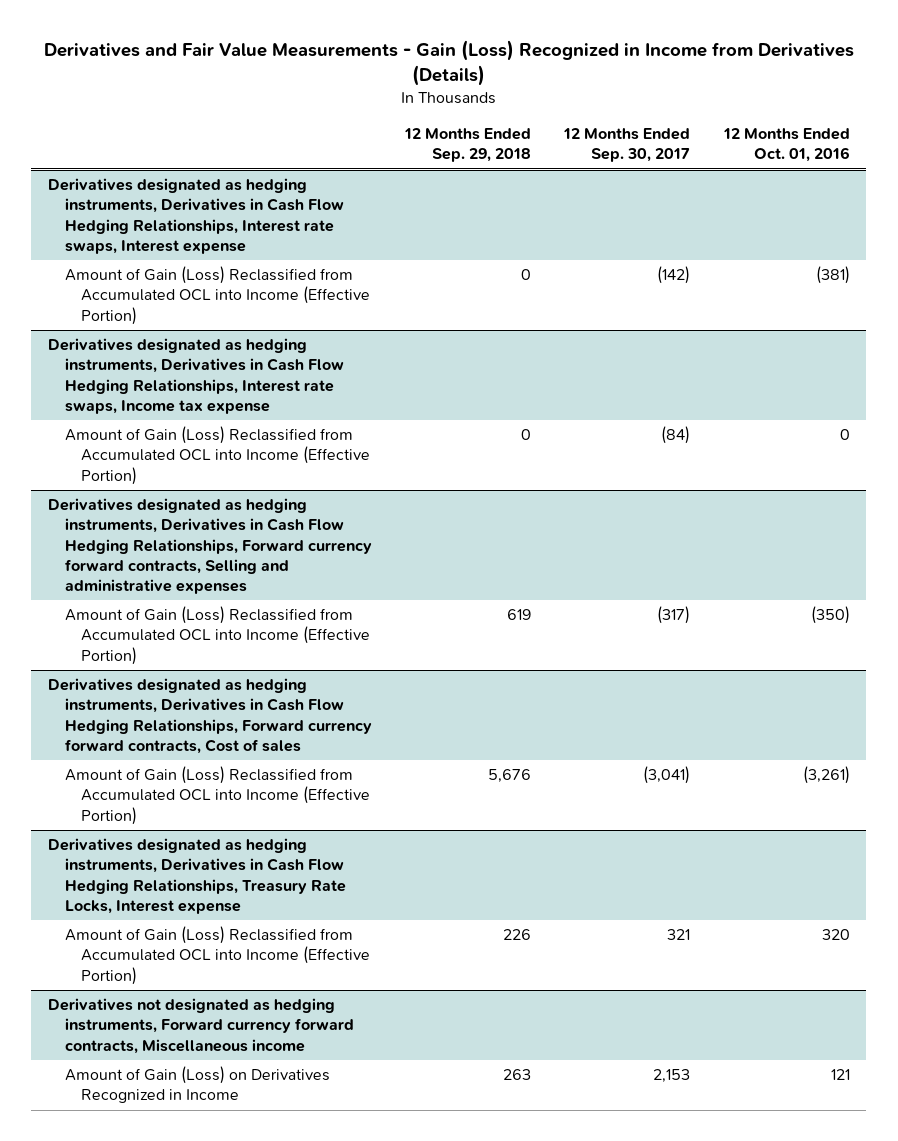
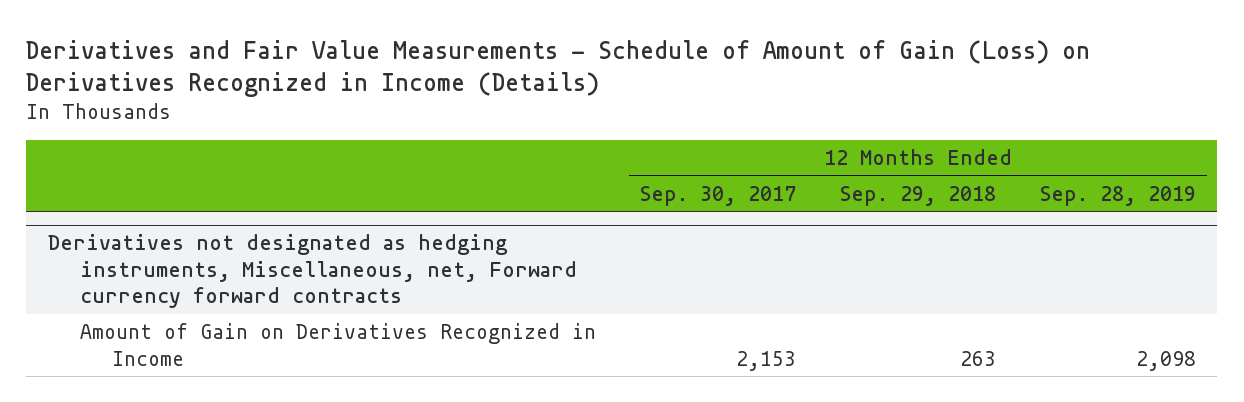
[43,40,854,87] Derivatives and Fair Value Measurements - Gain (Loss) Recognized in Income from Derivatives (Details) -> [26,39,1091,98] Derivatives and Fair Value Measurements - Schedule of Amount of Gain (Loss) on Derivatives Recognized in Income (Details)
[722,128,850,163] 12 Months Ended Oct. 01, 2016 -> none
none -> [1039,185,1196,206] Sep. 28, 2019
[47,178,344,254] Derivatives designated as hedging instruments, Derivatives in Cash Flow Hedging Relationships, Interest rate swaps, Interest expense -> none
[64,266,371,325] Amount of Gain (Loss) Reclassified from Accumulated OCL into Income (Effective Portion) -> none
[47,338,344,414] Derivatives designated as hedging instruments, Derivatives in Cash Flow Hedging Relationships, Interest rate swaps, Income tax expense -> none
[64,426,371,485] Amount of Gain (Loss) Reclassified from Accumulated OCL into Income (Effective Portion) -> none
[47,498,372,594] Derivatives designated as hedging instruments, Derivatives in Cash Flow Hedging Relationships, Forward currency forward contracts, Selling and administrative expenses -> none
[64,606,371,665] Amount of Gain (Loss) Reclassified from Accumulated OCL into Income (Effective Portion) -> none
[47,678,372,754] Derivatives designated as hedging instruments, Derivatives in Cash Flow Hedging Relationships, Forward currency forward contracts, Cost of sales -> none
[64,766,371,825] Amount of Gain (Loss) Reclassified from Accumulated OCL into Income (Effective Portion) -> none
[47,838,346,914] Derivatives designated as hedging instruments, Derivatives in Cash Flow Hedging Relationships, Treasury Rate Locks, Interest expense -> none
[64,926,371,985] Amount of Gain (Loss) Reclassified from Accumulated OCL into Income (Effective Portion) -> none
[47,998,354,1054] Derivatives not designated as hedging instruments, Forward currency forward contracts, Miscellaneous income -> [48,234,578,309] Derivatives not designated as hedging instruments, Miscellaneous, net, Forward currency forward contracts
[64,1066,330,1104] Amount of Gain (Loss) on Derivatives Recognized in Income -> [80,322,597,366] Amount of Gain on Derivatives Recognized in Income

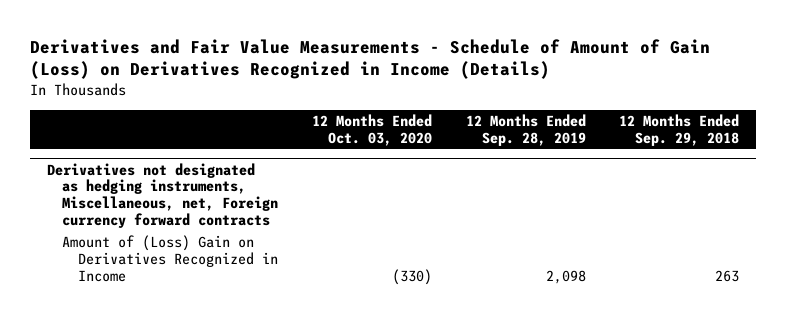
[639,185,796,206] Sep. 30, 2017 -> none
none -> [311,114,432,146] 12 Months Ended Oct. 03, 2020
[48,234,578,309] Derivatives not designated as hedging instruments, Miscellaneous, net, Forward currency forward contracts -> [46,162,279,229] Derivatives not designated as hedging instruments, Miscellaneous, net, Foreign currency forward contracts
[80,322,597,366] Amount of Gain on Derivatives Recognized in Income -> [62,235,278,282] Amount of (Loss) Gain on Derivatives Recognized in Income

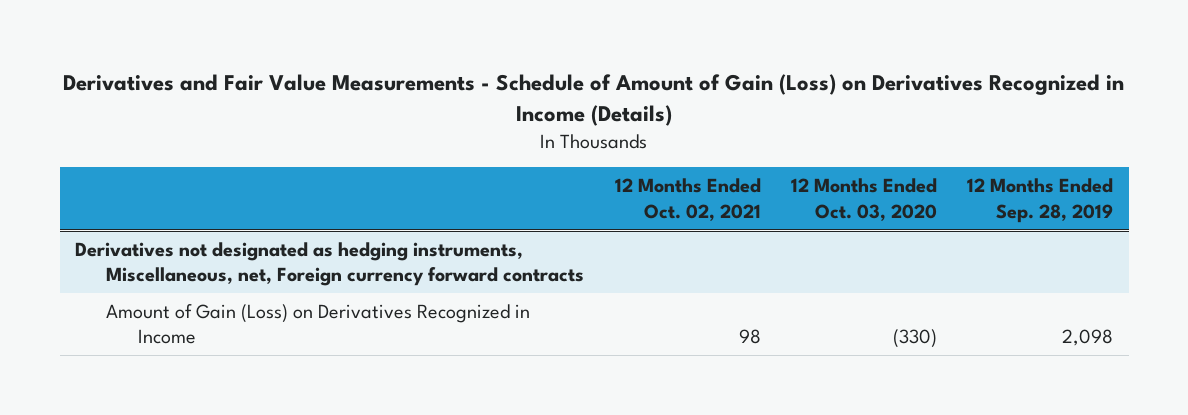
[619,114,740,146] 12 Months Ended Sep. 29, 2018 -> none
none -> [614,178,761,221] 12 Months Ended Oct. 02, 2021
[62,235,278,282] Amount of (Loss) Gain on Derivatives Recognized in Income -> [106,303,531,345] Amount of Gain (Loss) on Derivatives Recognized in Income

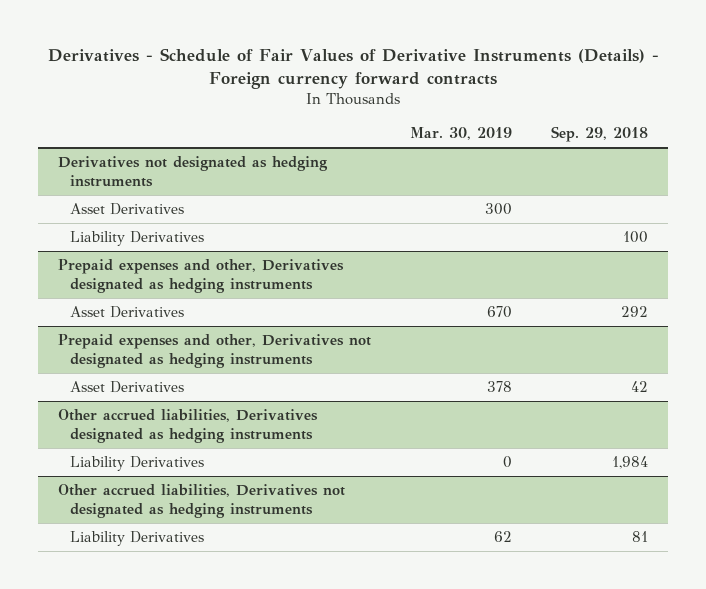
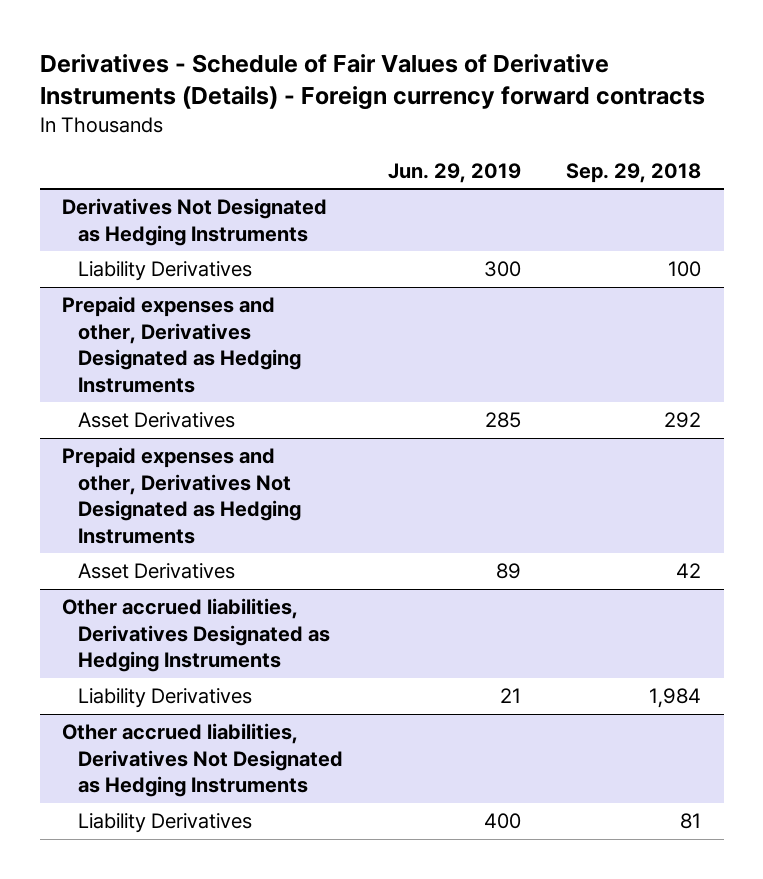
[410,127,513,141] Mar. 30, 2019 -> none
none -> [387,162,521,183] Jun. 29, 2019
[70,203,185,216] Asset Derivatives -> none
[57,156,328,188] Derivatives not designated as hedging instruments -> [62,198,328,246] Derivatives Not Designated as Hedging Instruments
[57,259,344,294] Prepaid expenses and other, Derivatives designated as hedging instruments -> [62,296,301,393] Prepaid expenses and other, Derivatives Designated as Hedging Instruments
[57,334,371,369] Prepaid expenses and other, Derivatives not designated as hedging instruments -> [62,447,301,544] Prepaid expenses and other, Derivatives Not Designated as Hedging Instruments
[57,409,318,444] Other accrued liabilities, Derivatives designated as hedging instruments -> [62,598,330,673] Other accrued liabilities, Derivatives Designated as Hedging Instruments
[57,484,345,519] Other accrued liabilities, Derivatives not designated as hedging instruments -> [62,723,343,798] Other accrued liabilities, Derivatives Not Designated as Hedging Instruments

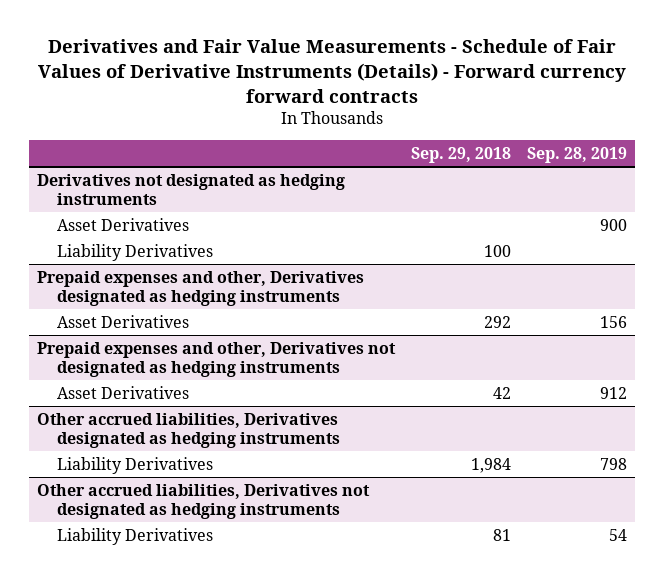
[39,53,705,111] Derivatives - Schedule of Fair Values of Derivative Instruments (Details) - Foreign currency forward contracts -> [37,39,626,103] Derivatives and Fair Value Measurements - Schedule of Fair Values of Derivative Instruments (Details) - Forward currency forward contracts
[387,162,521,183] Jun. 29, 2019 -> none
none -> [527,147,628,164] Sep. 28, 2019
[62,198,328,246] Derivatives Not Designated as Hedging Instruments -> [36,173,345,206] Derivatives not designated as hedging instruments
none -> [56,217,189,231] Asset Derivatives
[62,296,301,393] Prepaid expenses and other, Derivatives Designated as Hedging Instruments -> [36,270,364,307] Prepaid expenses and other, Derivatives designated as hedging instruments
[62,447,301,544] Prepaid expenses and other, Derivatives Not Designated as Hedging Instruments -> [36,341,396,378] Prepaid expenses and other, Derivatives not designated as hedging instruments
[62,598,330,673] Other accrued liabilities, Derivatives Designated as Hedging Instruments -> [36,412,340,449] Other accrued liabilities, Derivatives designated as hedging instruments
[62,723,343,798] Other accrued liabilities, Derivatives Not Designated as Hedging Instruments -> [36,483,370,520] Other accrued liabilities, Derivatives not designated as hedging instruments

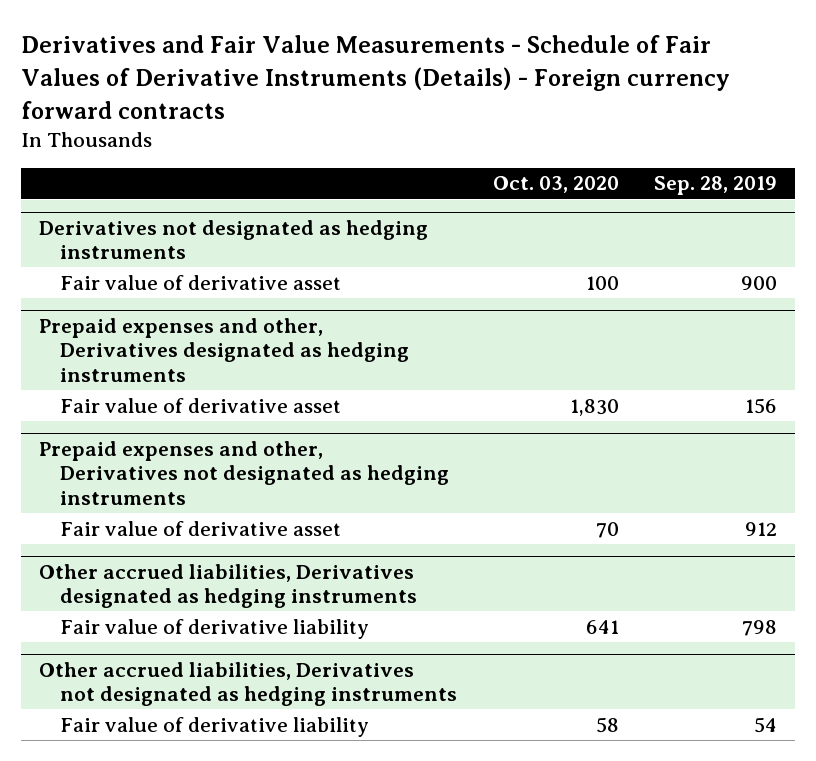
[37,39,626,103] Derivatives and Fair Value Measurements - Schedule of Fair Values of Derivative Instruments (Details) - Forward currency forward contracts -> [20,35,730,119] Derivatives and Fair Value Measurements - Schedule of Fair Values of Derivative Instruments (Details) - Foreign currency forward contracts
[410,147,511,164] Sep. 29, 2018 -> none
none -> [492,176,619,194] Oct. 03, 2020
[56,243,213,261] Liability Derivatives -> none
[56,217,189,231] Asset Derivatives -> [60,274,342,290] Fair value of derivative asset
[56,314,189,328] Asset Derivatives -> [60,397,342,413] Fair value of derivative asset
[56,385,189,399] Asset Derivatives -> [60,520,342,536] Fair value of derivative asset
[56,456,213,474] Liability Derivatives -> [60,618,370,639] Fair value of derivative liability
[56,527,213,545] Liability Derivatives -> [60,716,370,737] Fair value of derivative liability

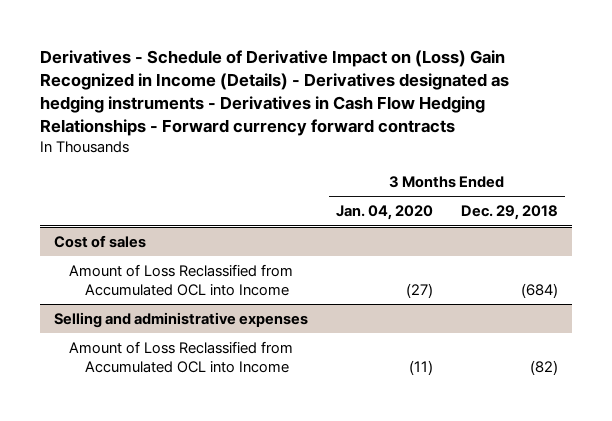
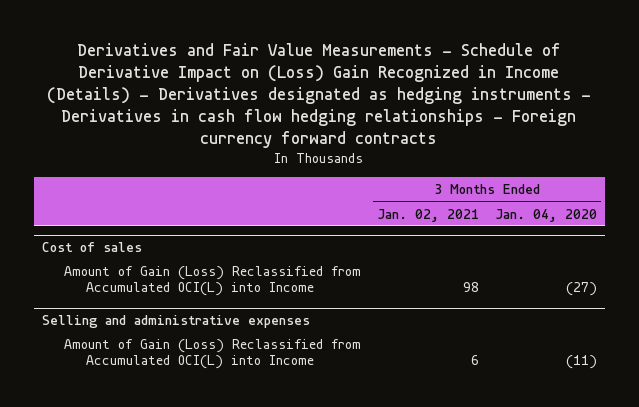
[39,50,509,137] Derivatives - Schedule of Derivative Impact on (Loss) Gain Recognized in Income (Details) - Derivatives designated as hedging instruments - Derivatives in Cash Flow Hedging Relationships - Forward currency forward contracts -> [47,42,592,148] Derivatives and Fair Value Measurements - Schedule of Derivative Impact on (Loss) Gain Recognized in Income (Details) - Derivatives designated as hedging instruments - Derivatives in cash flow hedging relationships - Foreign currency forward contracts
[461,205,559,221] Dec. 29, 2018 -> none
none -> [376,208,479,222] Jan. 02, 2021
[69,263,294,296] Amount of Loss Reclassified from Accumulated OCL into Income -> [63,266,361,297] Amount of Gain (Loss) Reclassified from Accumulated OCI(L) into Income
[69,340,294,373] Amount of Loss Reclassified from Accumulated OCL into Income -> [63,339,361,370] Amount of Gain (Loss) Reclassified from Accumulated OCI(L) into Income

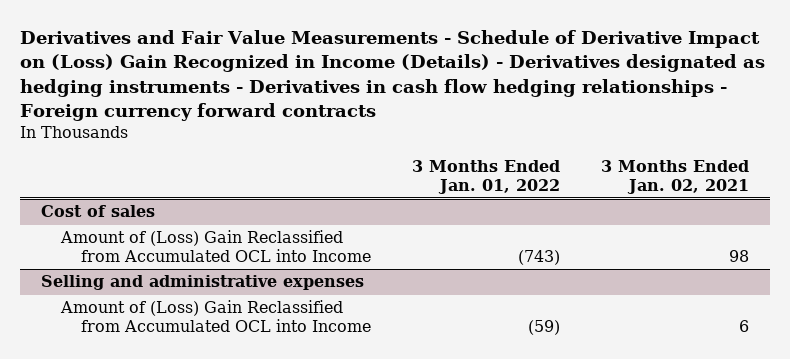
[494,208,597,222] Jan. 04, 2020 -> none
none -> [411,159,560,194] 3 Months Ended Jan. 01, 2022
[63,266,361,297] Amount of Gain (Loss) Reclassified from Accumulated OCI(L) into Income -> [59,230,371,263] Amount of (Loss) Gain Reclassified from Accumulated OCL into Income
[63,339,361,370] Amount of Gain (Loss) Reclassified from Accumulated OCI(L) into Income -> [59,300,371,333] Amount of (Loss) Gain Reclassified from Accumulated OCL into Income

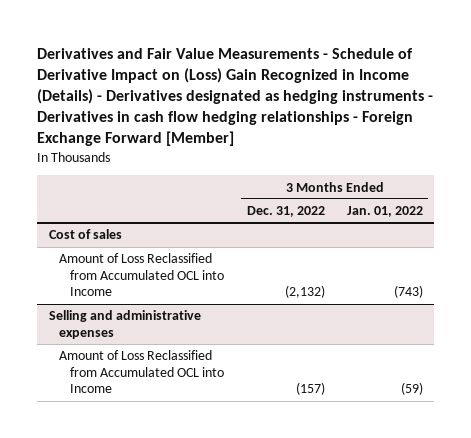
[19,30,765,121] Derivatives and Fair Value Measurements - Schedule of Derivative Impact on (Loss) Gain Recognized in Income (Details) - Derivatives designated as hedging instruments - Derivatives in cash flow hedging relationships - Foreign currency forward contracts -> [37,47,434,147] Derivatives and Fair Value Measurements - Schedule of Derivative Impact on (Loss) Gain Recognized in Income (Details) - Derivatives designated as hedging instruments - Derivatives in cash flow hedging relationships - Foreign Exchange Forward [Member]
[601,159,750,194] 3 Months Ended Jan. 02, 2021 -> none
none -> [246,206,325,218] Dec. 31, 2022
[59,230,371,263] Amount of (Loss) Gain Reclassified from Accumulated OCL into Income -> [59,253,225,297] Amount of Loss Reclassified from Accumulated OCL into Income
[59,300,371,333] Amount of (Loss) Gain Reclassified from Accumulated OCL into Income -> [59,350,225,394] Amount of Loss Reclassified from Accumulated OCL into Income

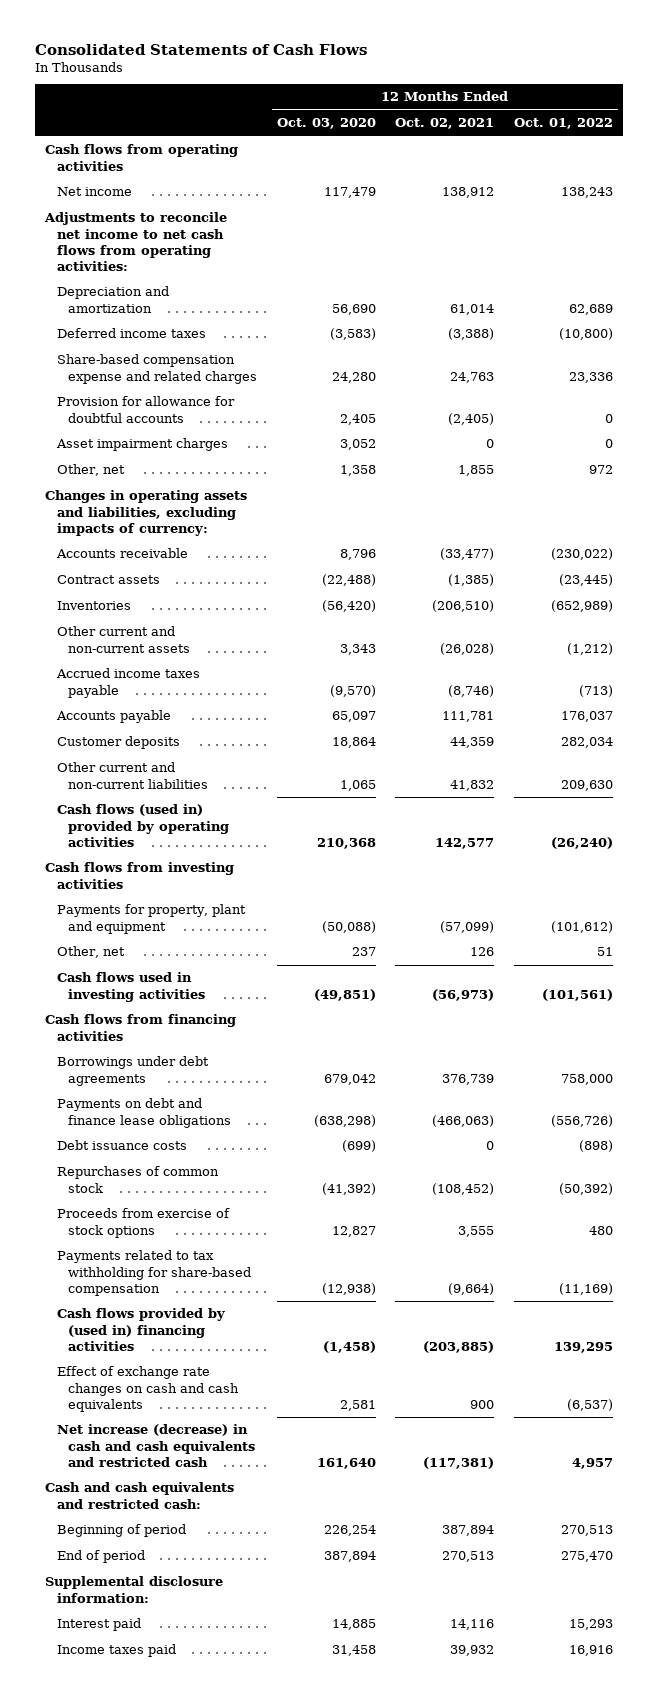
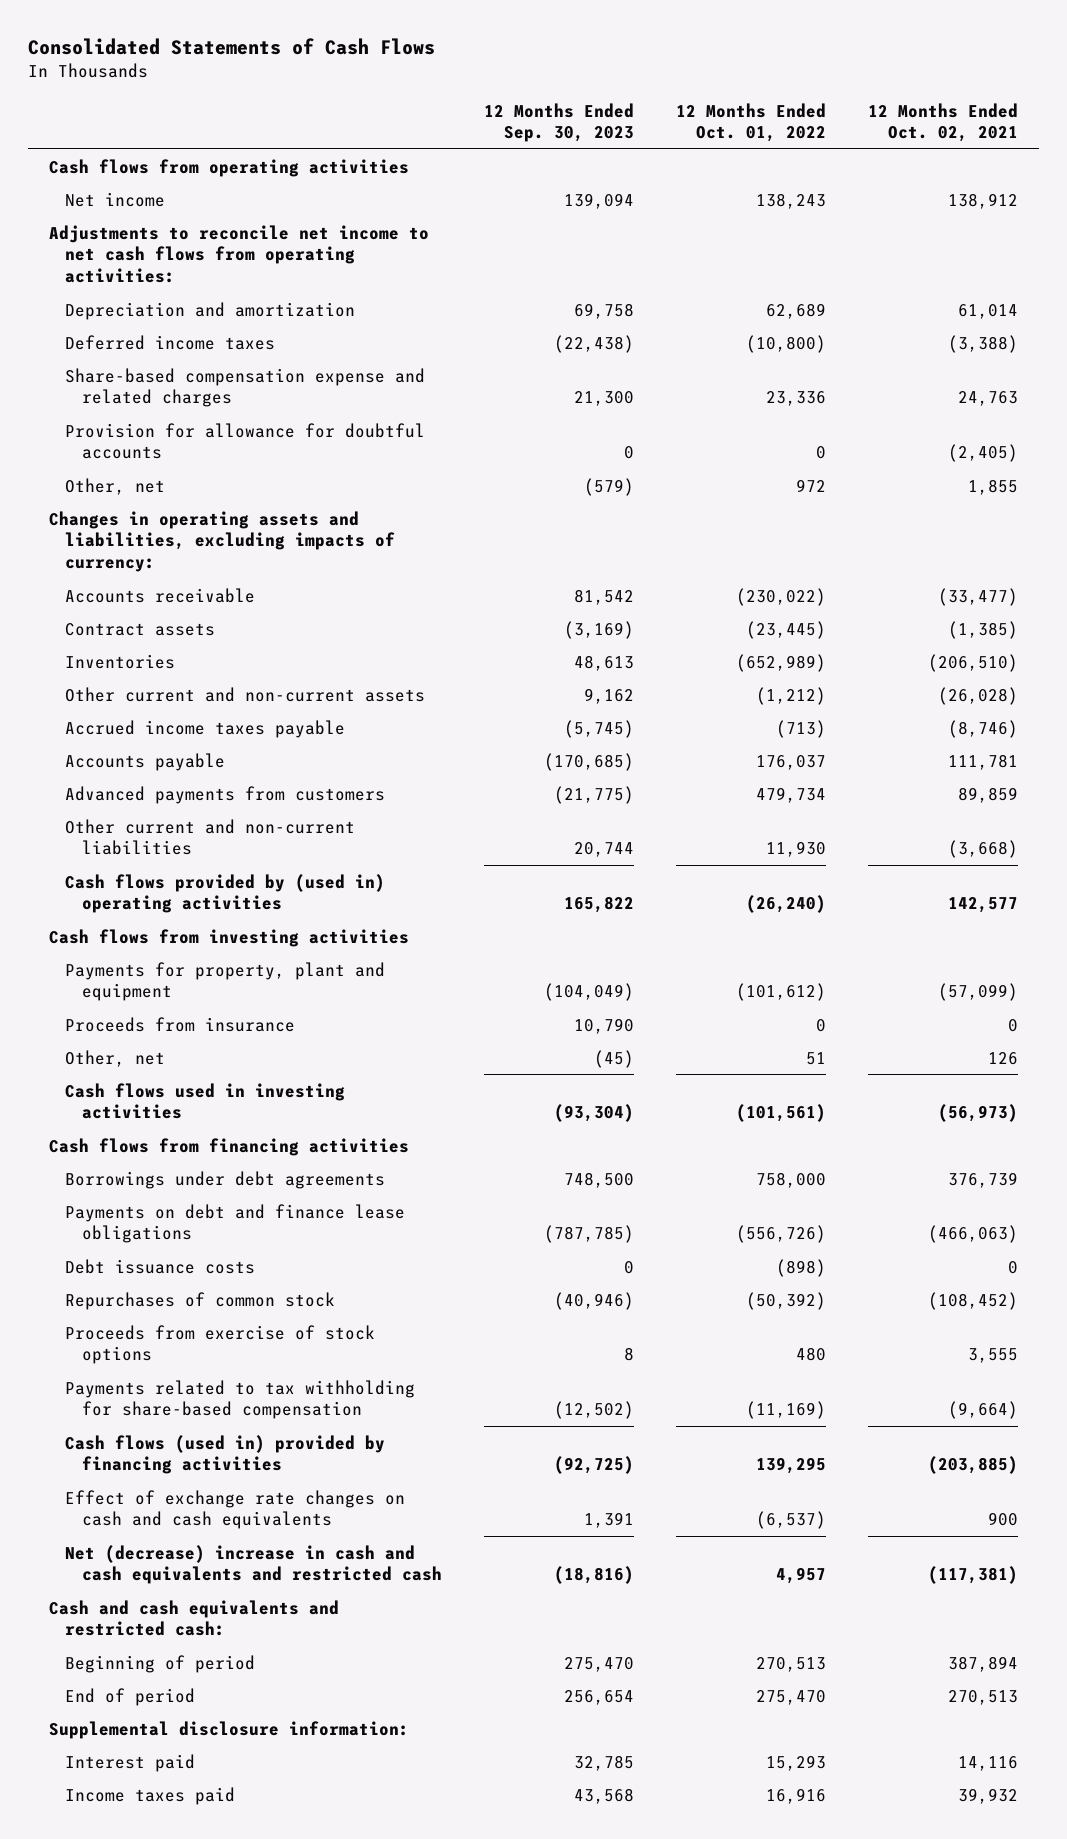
[276,118,376,130] Oct. 03, 2020 -> none
none -> [483,102,634,143] 12 Months Ended Sep. 30, 2023
[55,438,228,452] Asset impairment charges -> none
[56,736,180,750] Customer deposits -> none
none -> [65,785,386,804] Advanced payments from customers
[450,779,495,791] 41,832 -> [948,840,1019,859] (3,668)
[561,779,614,791] 209,630 -> [766,841,827,858] 11,930
[56,804,229,847] Cash flows (used in) provided by operating activities -> [65,873,386,914] Cash flows provided by (used in) operating activities
none -> [65,1016,296,1032] Proceeds from insurance
[56,1308,225,1351] Cash flows provided by (used in) financing activities -> [65,1434,386,1475] Cash flows (used in) provided by financing activities
[56,1424,255,1467] Net increase (decrease) in cash and cash equivalents and restricted cash -> [65,1544,442,1585] Net (decrease) increase in cash and cash equivalents and restricted cash

